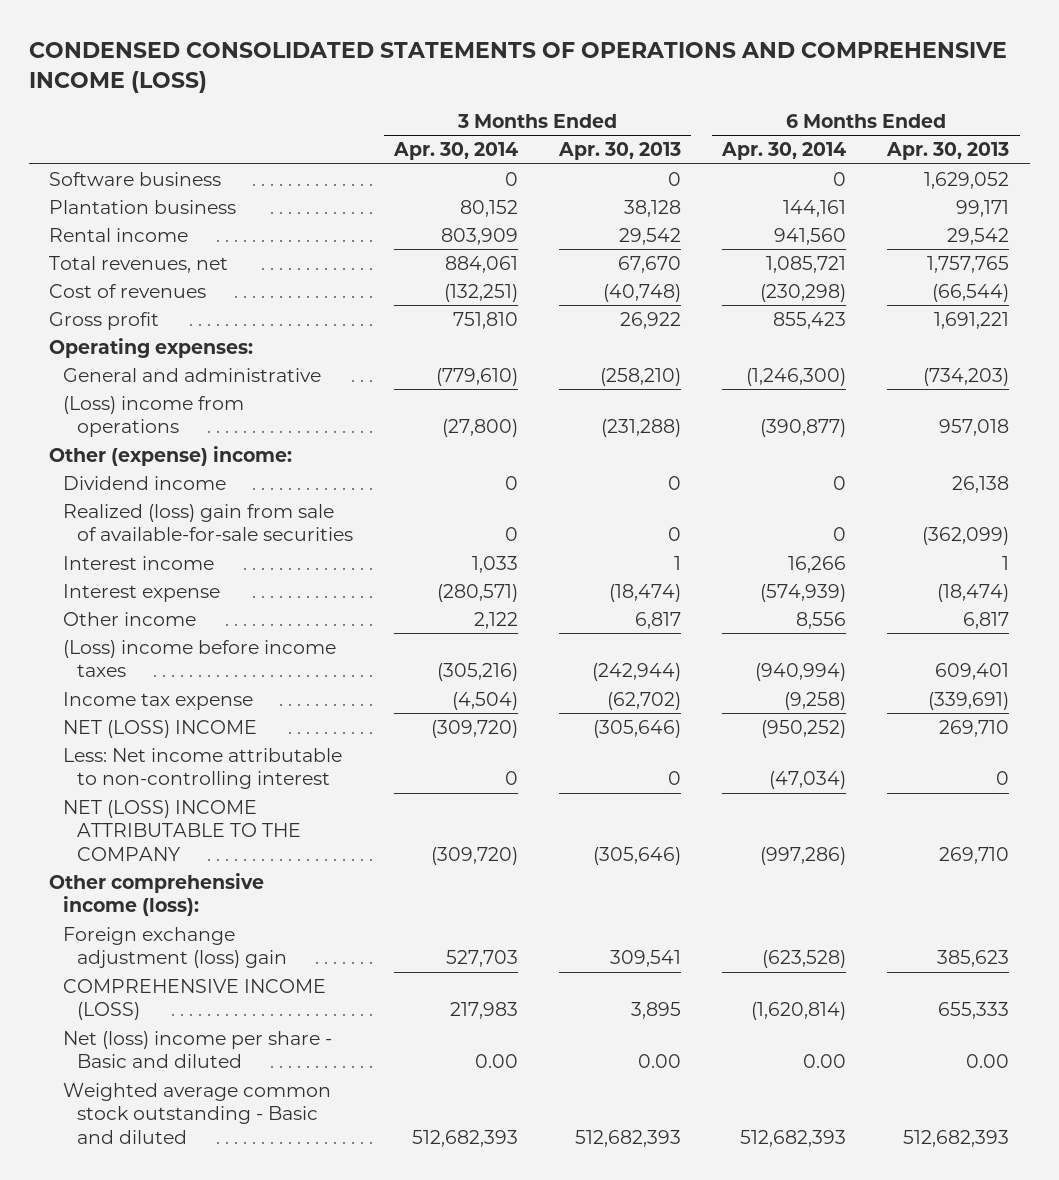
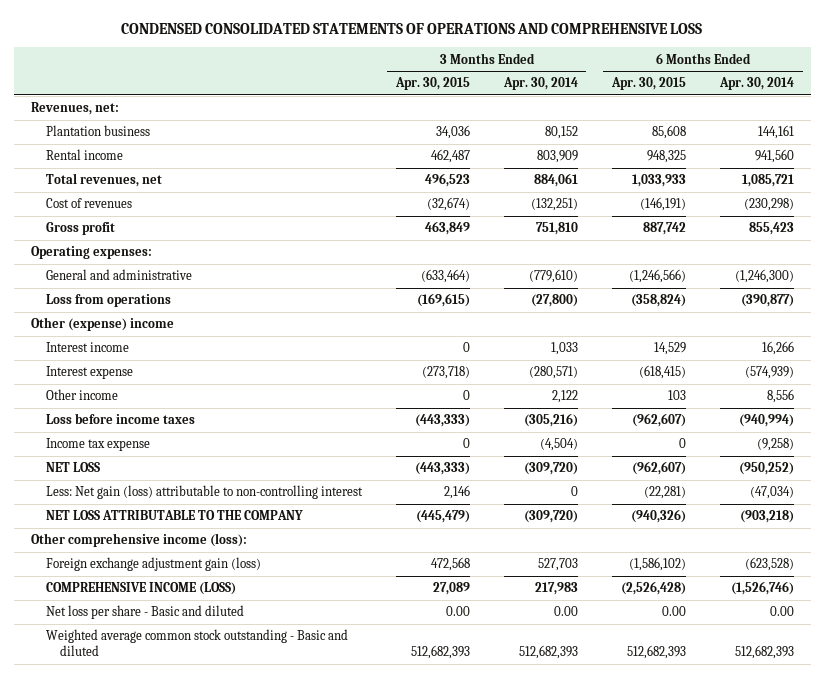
[28,42,1007,94] CONDENSED CONSOLIDATED STATEMENTS OF OPERATIONS AND COMPREHENSIVE INCOME (LOSS) -> [121,23,703,35] CONDENSED CONSOLIDATED STATEMENTS OF OPERATIONS AND COMPREHENSIVE LOSS
[558,142,682,161] Apr. 30, 2013 -> none
[886,142,1010,161] Apr. 30, 2013 -> none
none -> [394,77,470,91] Apr. 30, 2015
none -> [610,77,686,91] Apr. 30, 2015
[49,171,222,186] Software business -> none
none -> [30,102,119,116] Revenues, net:
[63,475,227,490] Dividend income -> none
[63,503,353,542] Realized (loss) gain from sale of available-for-sale securities -> none
[63,395,245,438] (Loss) income from operations -> [45,294,171,308] Loss from operations
[49,445,293,466] Other (expense) income: -> [30,317,174,332] Other (expense) income
[63,639,337,678] (Loss) income before income taxes -> [45,413,195,425] Loss before income taxes
[63,719,258,738] NET (LOSS) INCOME -> [45,462,100,473] NET LOSS
[63,747,343,790] Less: Net income attributable to non-controlling interest -> [45,485,363,500] Less: Net gain (loss) attributable to non-controlling interest
[63,799,301,862] NET (LOSS) INCOME ATTRIBUTABLE TO THE COMPANY -> [45,510,303,521] NET LOSS ATTRIBUTABLE TO THE COMPANY
[760,847,847,866] (997,286) -> [740,510,795,524] (903,218)
[63,926,287,969] Foreign exchange adjustment (loss) gain -> [45,557,261,572] Foreign exchange adjustment gain (loss)
[751,1002,847,1021] (1,620,814) -> [731,581,795,596] (1,526,746)
[63,1030,333,1069] Net (loss) income per share - Basic and diluted -> [45,605,244,620] Net loss per share - Basic and diluted

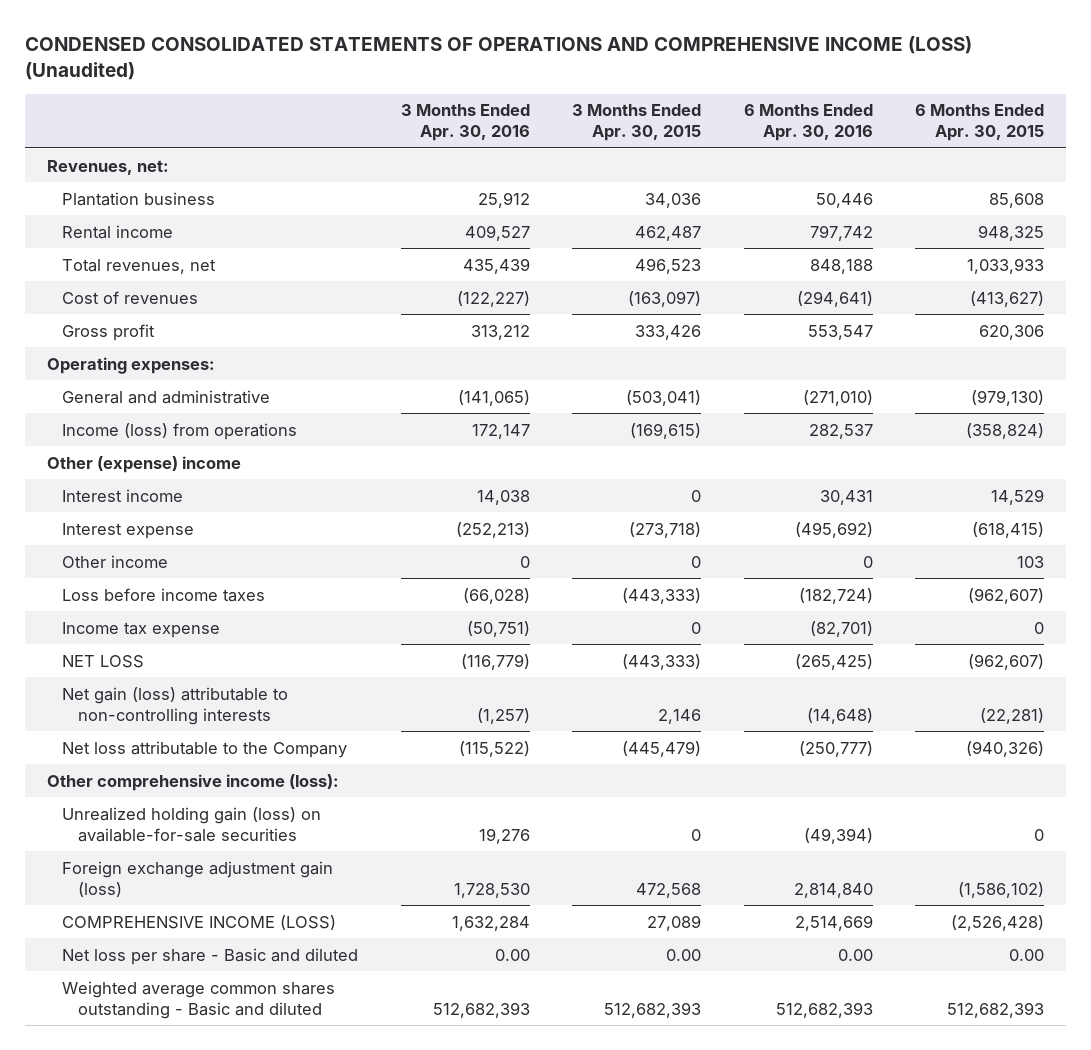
[121,23,703,35] CONDENSED CONSOLIDATED STATEMENTS OF OPERATIONS AND COMPREHENSIVE LOSS -> [25,36,973,81] CONDENSED CONSOLIDATED STATEMENTS OF OPERATIONS AND COMPREHENSIVE INCOME (LOSS) (Unaudited)
[502,77,578,91] Apr. 30, 2014 -> none
[719,77,795,91] Apr. 30, 2014 -> none
none -> [400,104,530,142] 3 Months Ended Apr. 30, 2016
none -> [743,104,873,142] 6 Months Ended Apr. 30, 2016
[426,197,470,212] (32,674) -> [628,290,702,307] (163,097)
[639,197,686,212] (146,191) -> [970,290,1045,307] (413,627)
[424,221,470,236] 463,849 -> [635,324,702,340] 333,426
[642,222,686,236] 887,742 -> [979,324,1045,340] 620,306
[420,269,470,284] (633,464) -> [626,389,702,406] (503,041)
[628,269,686,284] (1,246,566) -> [971,389,1045,406] (979,130)
[45,294,171,308] Loss from operations -> [62,422,298,440] Income (loss) from operations
[45,485,363,500] Less: Net gain (loss) attributable to non-controlling interest -> [62,686,289,725] Net gain (loss) attributable to non-controlling interests
[45,510,303,521] NET LOSS ATTRIBUTABLE TO THE COMPANY -> [62,740,348,758] Net loss attributable to the Company
none -> [62,806,322,842] Unrealized holding gain (loss) on available-for-sale securities
[45,629,348,657] Weighted average common stock outstanding - Basic and diluted -> [62,980,336,1019] Weighted average common shares outstanding - Basic and diluted

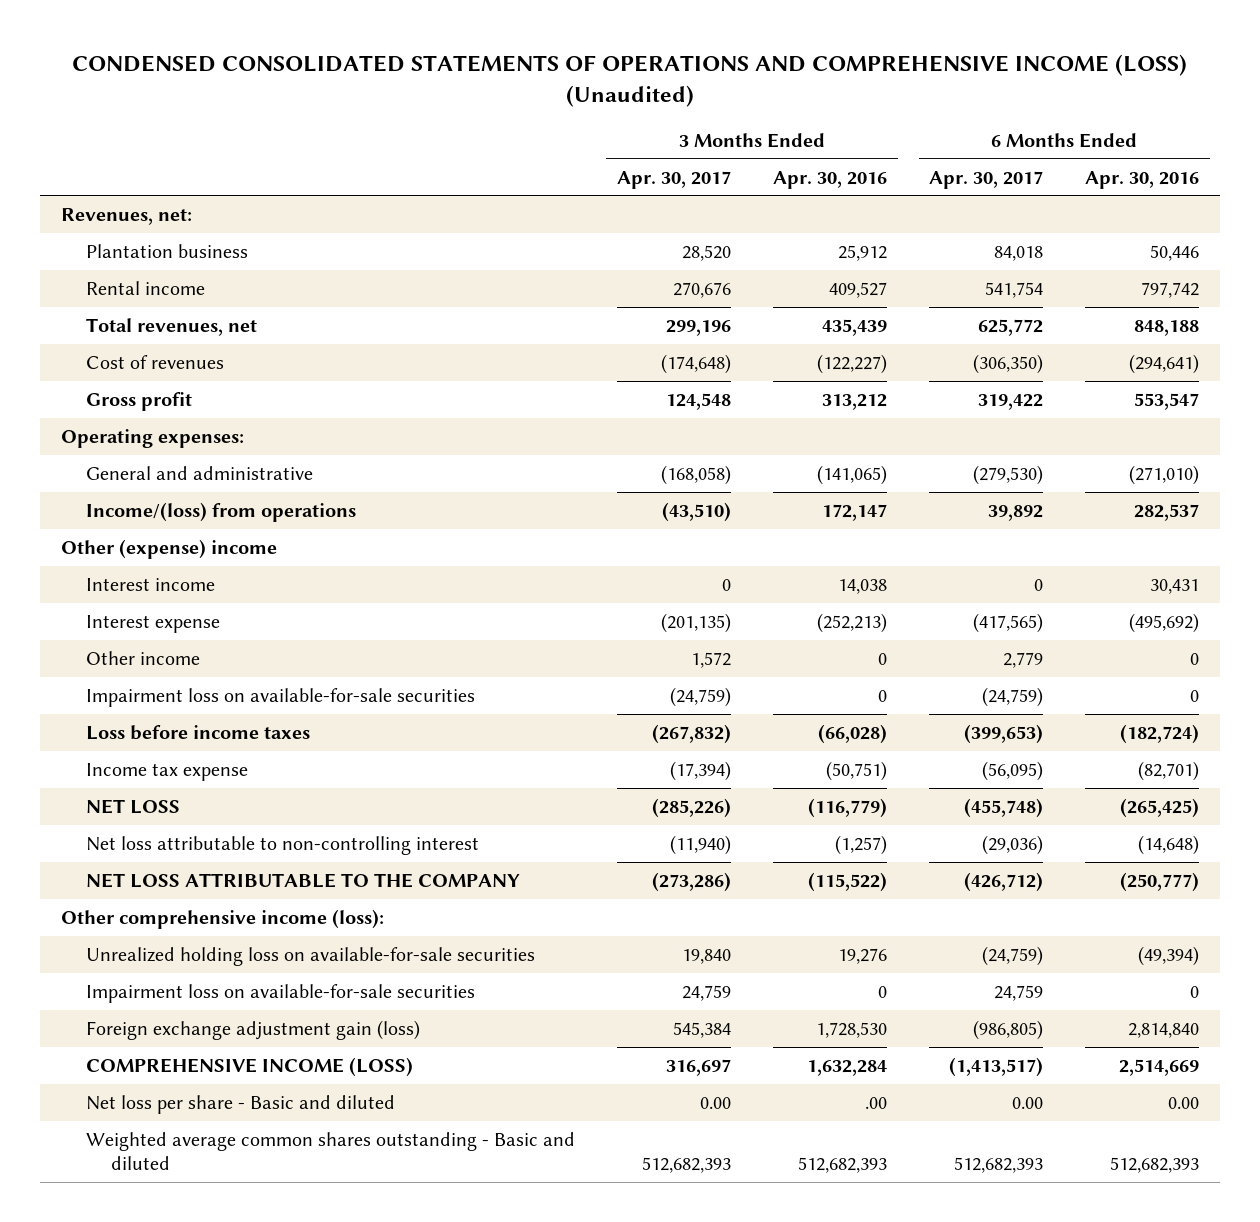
[572,104,702,142] 3 Months Ended Apr. 30, 2015 -> none
[915,104,1045,142] 6 Months Ended Apr. 30, 2015 -> none
none -> [616,170,731,189] Apr. 30, 2017
none -> [929,170,1044,189] Apr. 30, 2017
[62,422,298,440] Income (loss) from operations -> [85,501,356,522] Income/(loss) from operations
none -> [85,687,475,707] Impairment loss on available-for-sale securities
[62,686,289,725] Net gain (loss) attributable to non-controlling interests -> [85,835,479,855] Net loss attributable to non-controlling interest
[62,740,348,758] Net loss attributable to the Company -> [85,872,520,888] NET LOSS ATTRIBUTABLE TO THE COMPANY
[62,806,322,842] Unrealized holding gain (loss) on available-for-sale securities -> [85,946,535,966] Unrealized holding loss on available-for-sale securities
none -> [85,983,475,1003] Impairment loss on available-for-sale securities
[494,948,530,961] 0.00 -> [865,1096,888,1109] .00

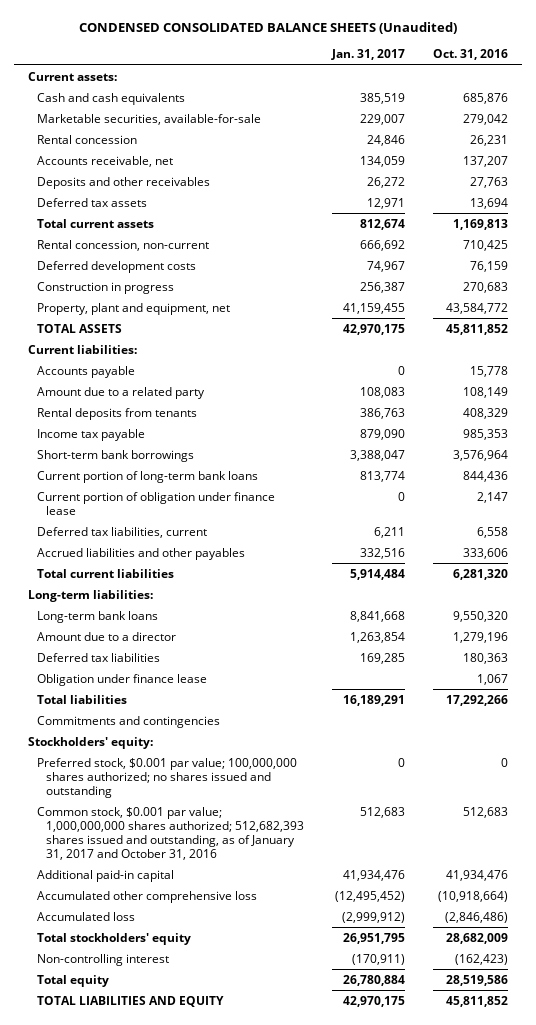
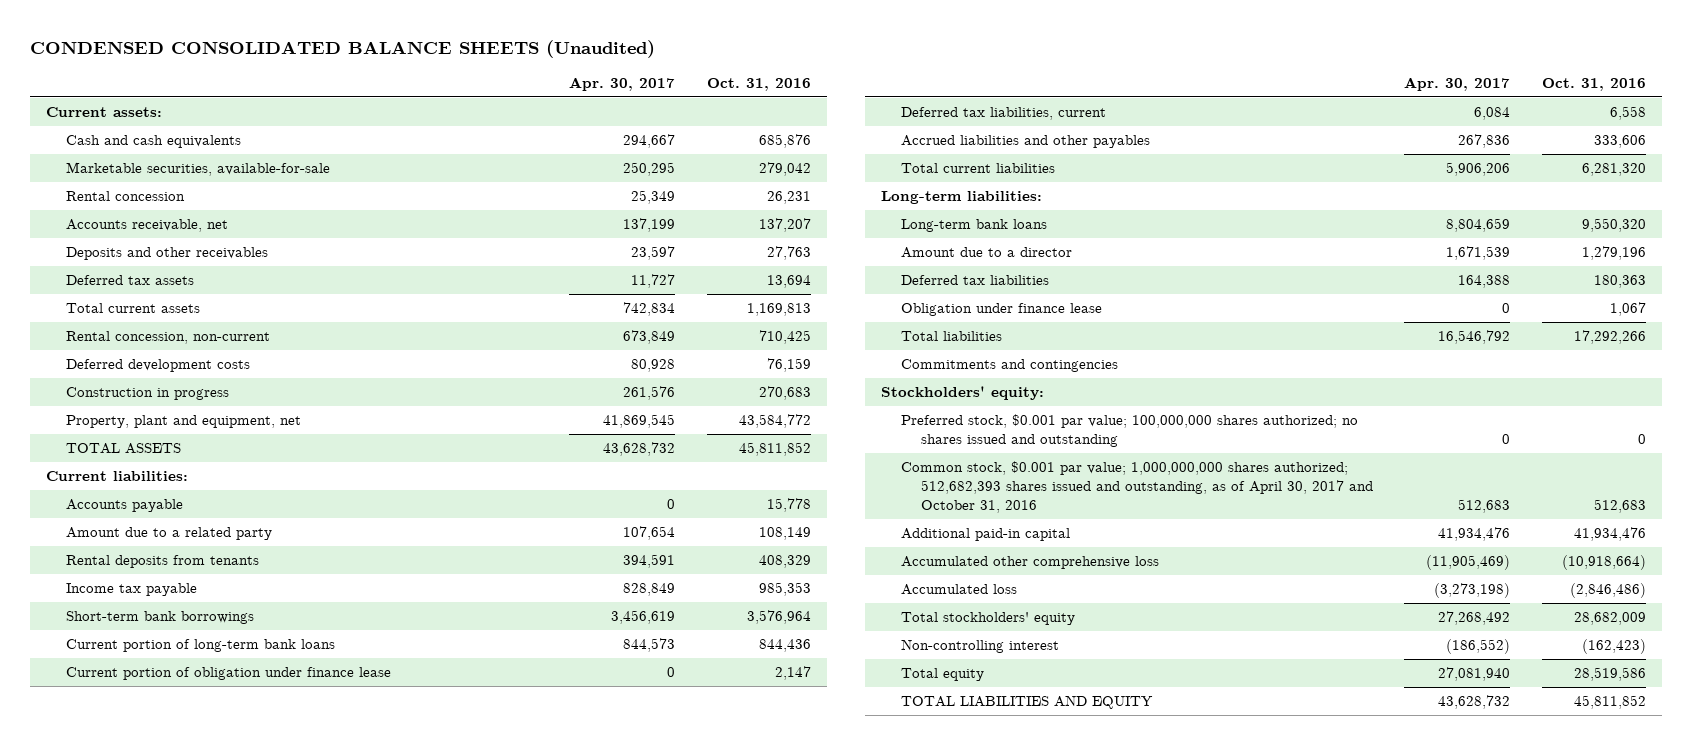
[331,49,406,61] Jan. 31, 2017 -> none
none -> [569,77,676,92] Apr. 30, 2017
[37,806,305,860] Common stock, $0.001 par value; 1,000,000,000 shares authorized; 512,682,393 shares issued and outstanding, as of January 31, 2017 and October 31, 2016 -> [900,461,1373,513] Common stock, $0.001 par value; 1,000,000,000 shares authorized; 512,682,393 shares issued and outstanding, as of April 30, 2017 and October 31, 2016

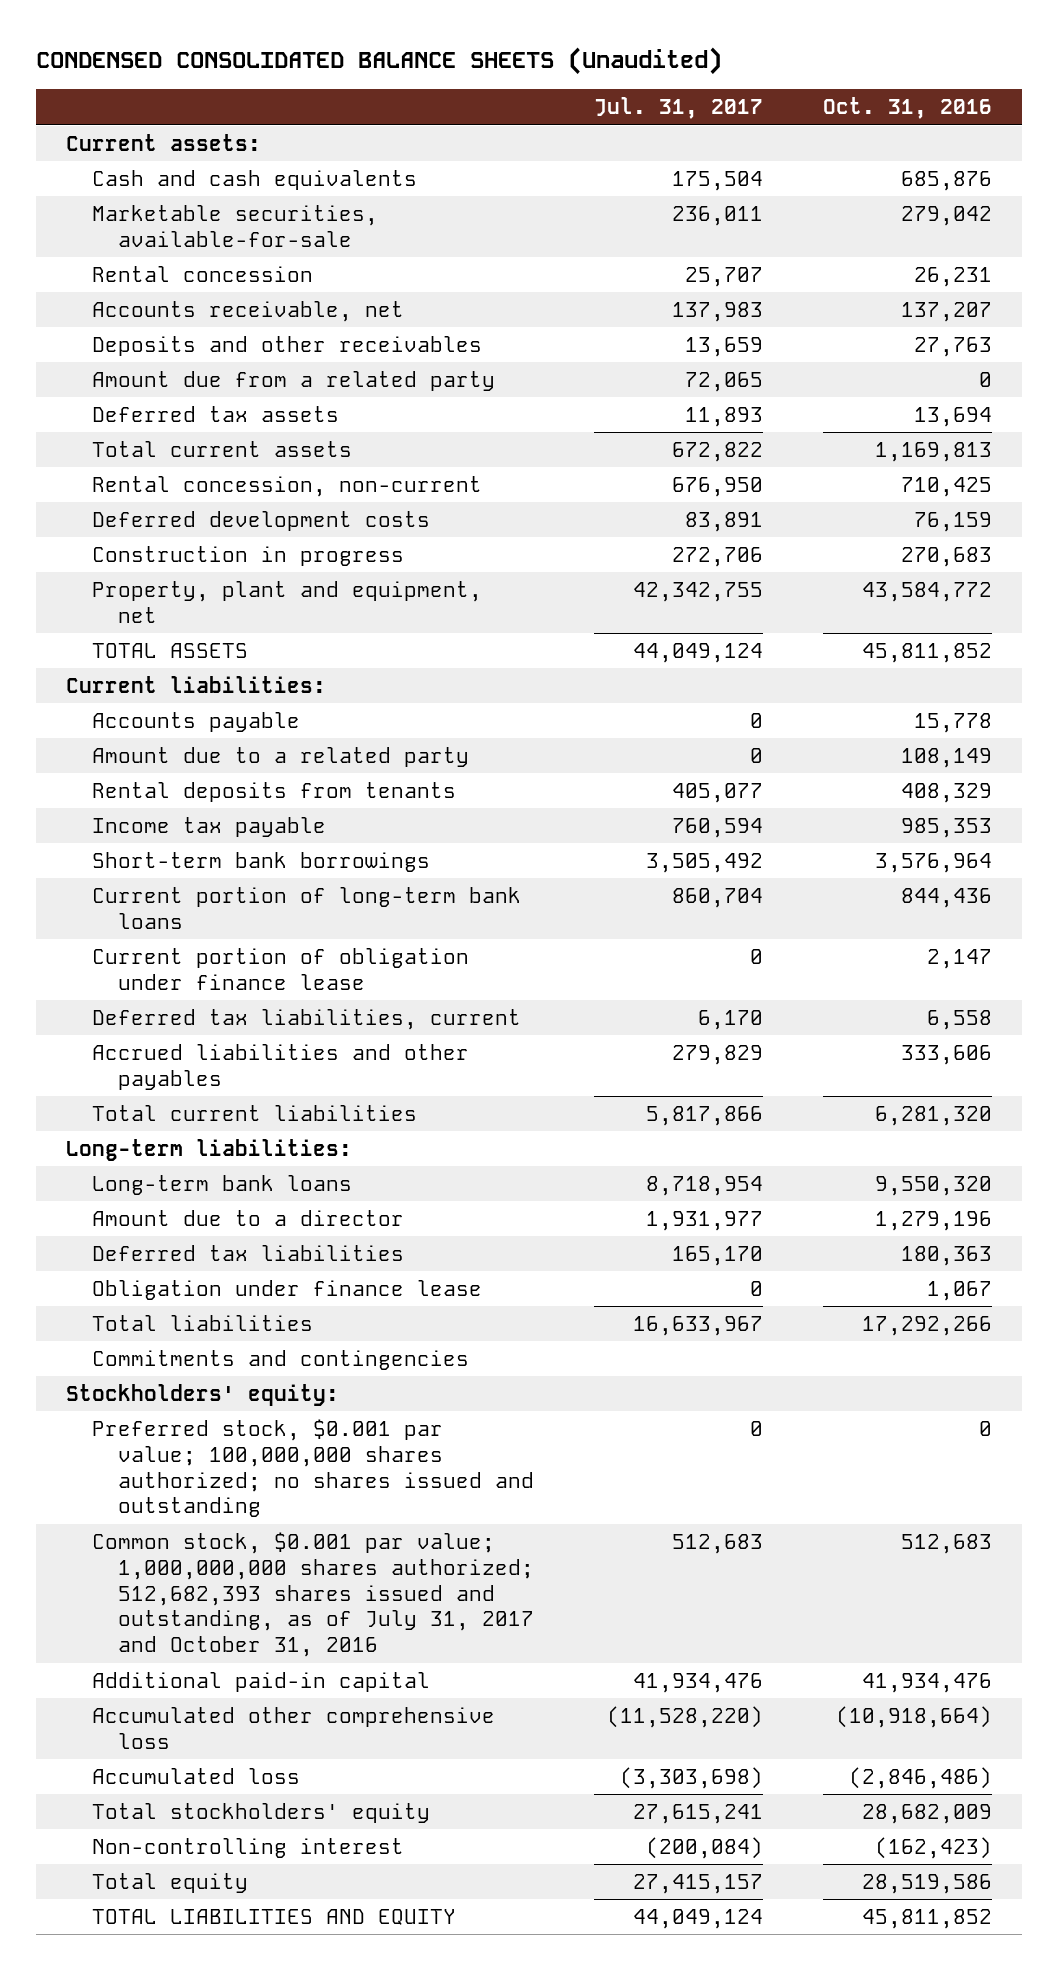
[569,77,676,92] Apr. 30, 2017 -> none
none -> [593,97,763,120] Jul. 31, 2017
none -> [91,370,495,391] Amount due from a related party
[900,461,1373,513] Common stock, $0.001 par value; 1,000,000,000 shares authorized; 512,682,393 shares issued and outstanding, as of April 30, 2017 and October 31, 2016 -> [91,1531,534,1658] Common stock, $0.001 par value; 1,000,000,000 shares authorized; 512,682,393 shares issued and outstanding, as of July 31, 2017 and October 31, 2016

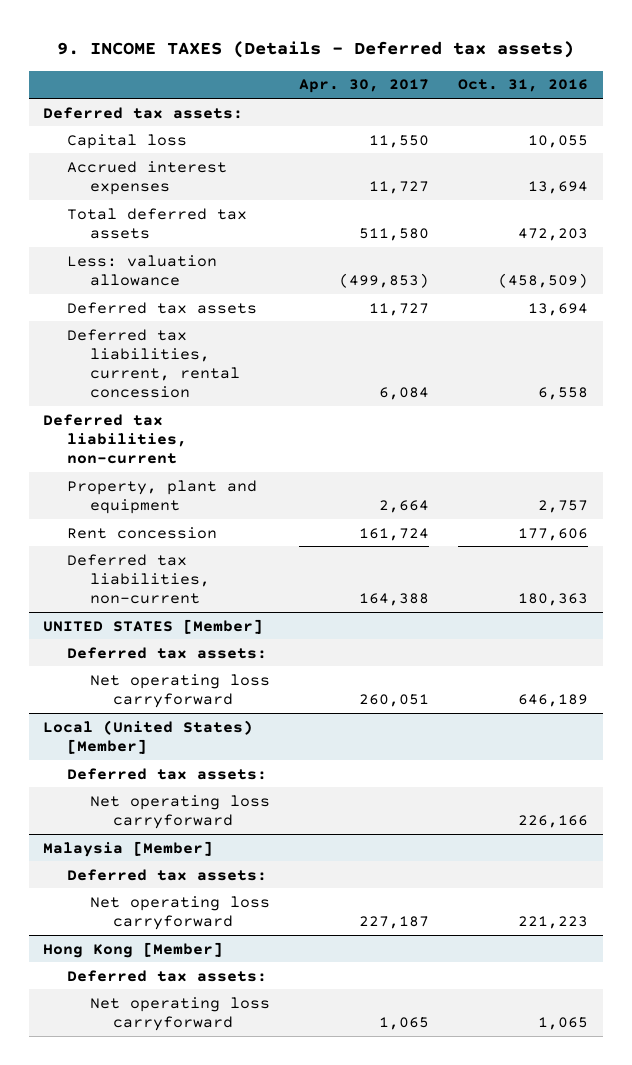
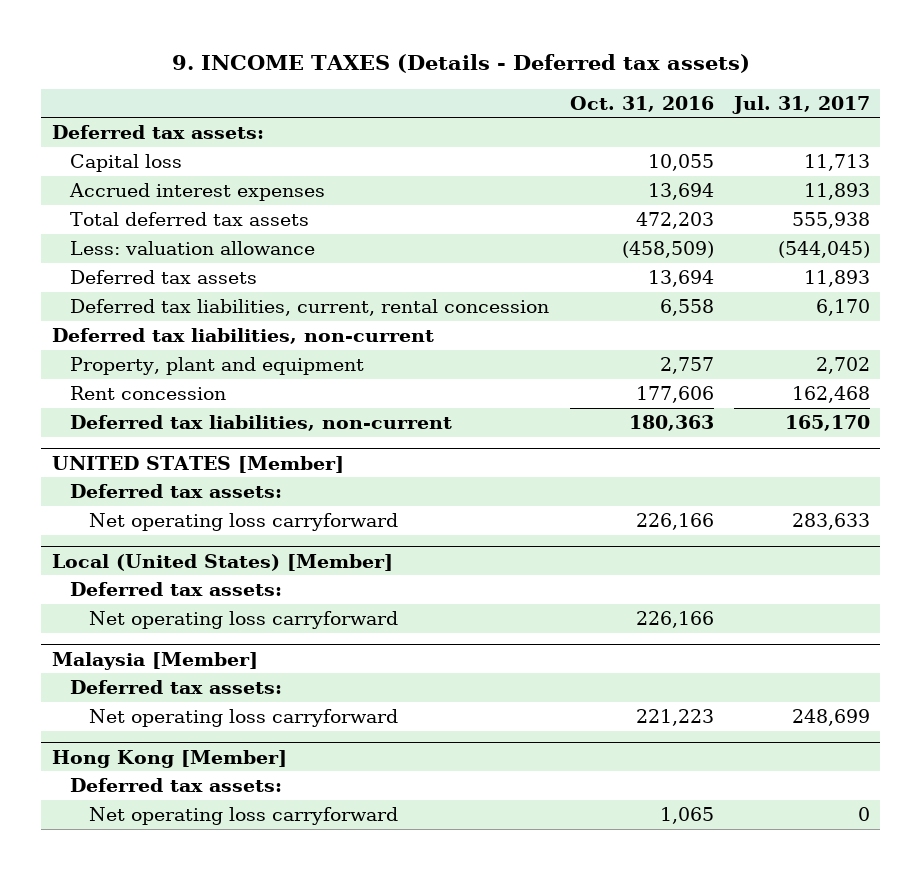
[299,79,430,94] Apr. 30, 2017 -> none
none -> [732,95,871,114] Jul. 31, 2017
[518,693,589,707] 646,189 -> [635,513,714,531] 226,166

